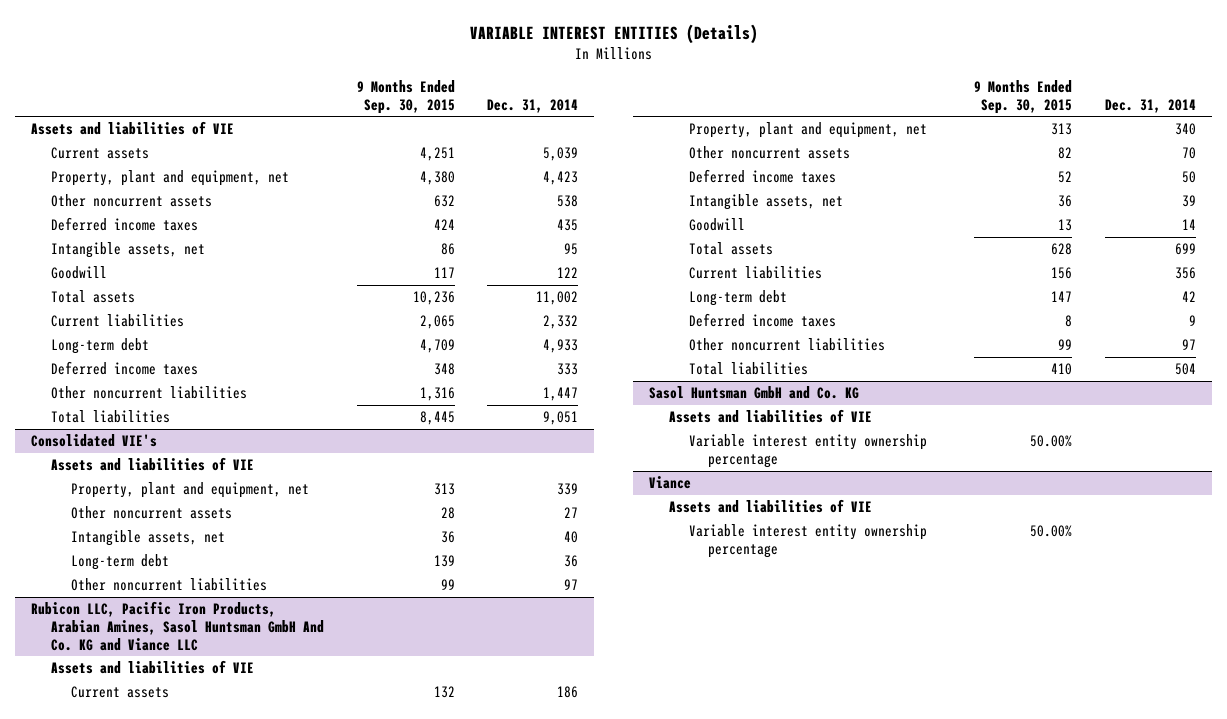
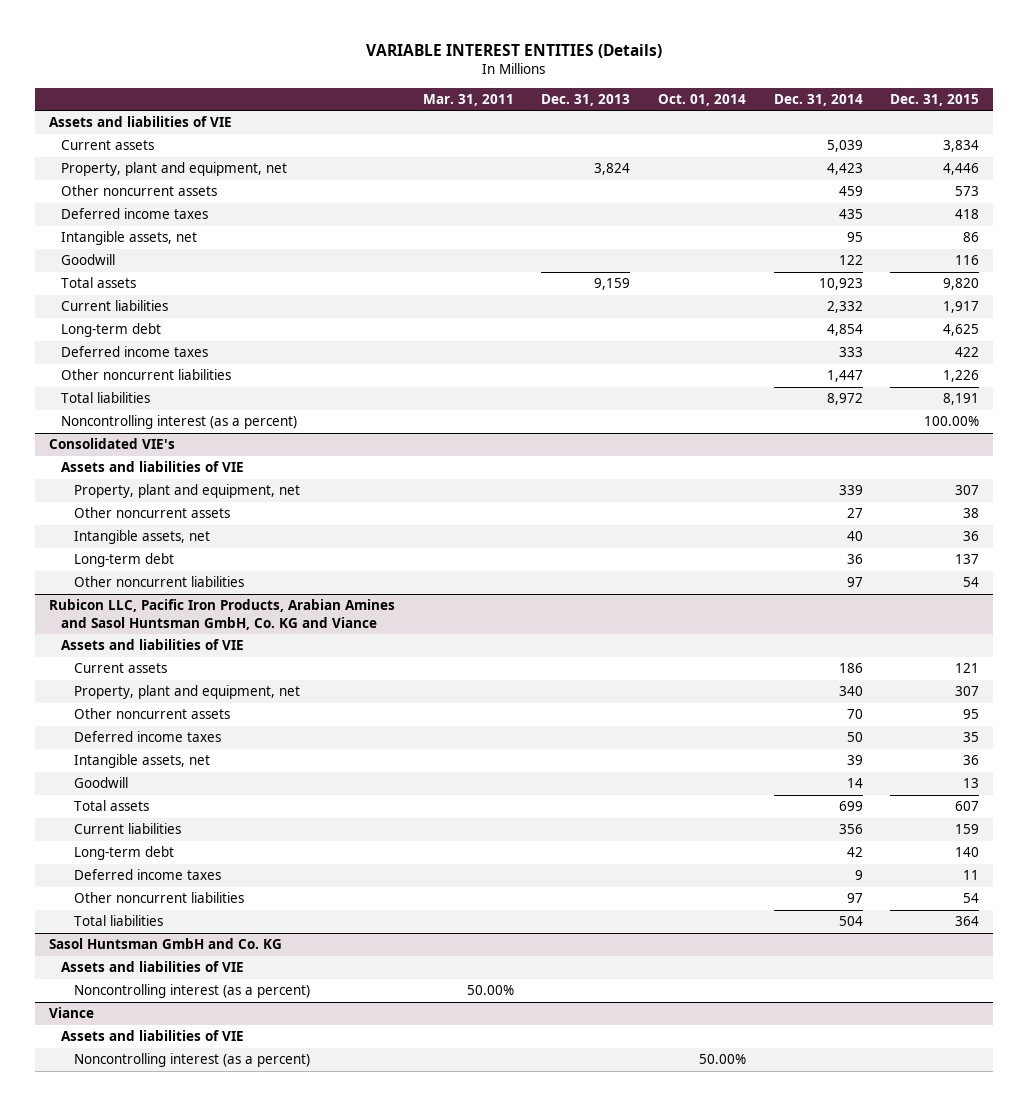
[356,80,455,114] 9 Months Ended Sep. 30, 2015 -> none
none -> [422,93,514,106] Mar. 31, 2011
none -> [541,93,631,106] Dec. 31, 2013
none -> [658,93,747,106] Oct. 01, 2014
none -> [890,93,980,106] Dec. 31, 2015
[557,195,579,208] 538 -> [838,186,863,197] 459
[536,291,579,306] 11,002 -> [818,278,863,291] 10,923
[543,339,579,354] 4,933 -> [826,324,863,337] 4,854
[543,411,579,426] 9,051 -> [826,393,863,406] 8,972
none -> [61,415,298,430] Noncontrolling interest (as a percent)
[31,601,325,651] Rubicon LLC, Pacific Iron Products, Arabian Amines, Sasol Huntsman GmbH And Co. KG and Viance LLC -> [49,599,396,630] Rubicon LLC, Pacific Iron Products, Arabian Amines and Sasol Huntsman GmbH, Co. KG and Viance
[688,434,927,468] Variable interest entity ownership percentage -> none
none -> [73,984,310,999] Noncontrolling interest (as a percent)
[688,524,927,558] Variable interest entity ownership percentage -> none
none -> [73,1053,310,1068] Noncontrolling interest (as a percent)

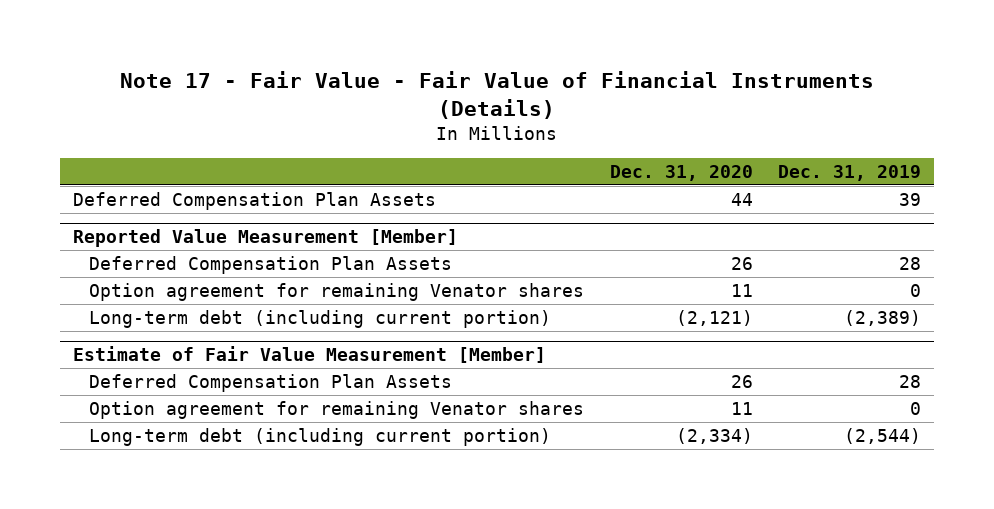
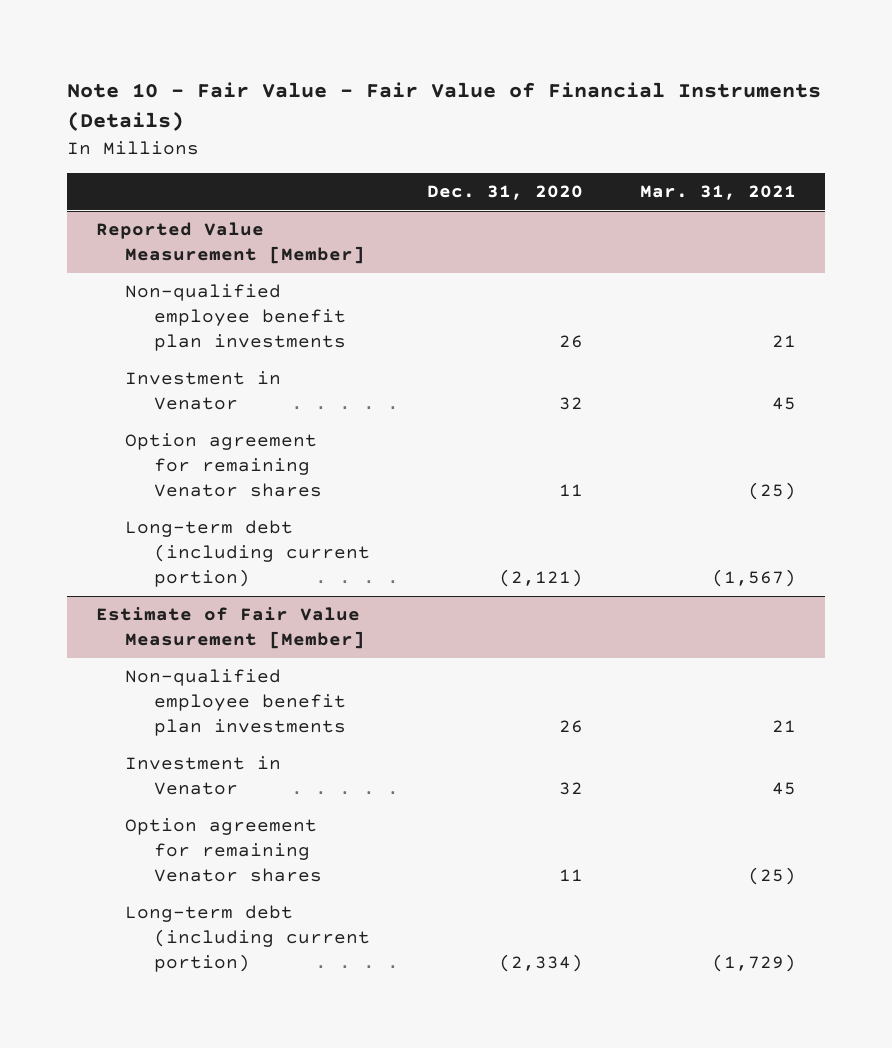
[120,71,875,119] Note 17 - Fair Value - Fair Value of Financial Instruments (Details) -> [67,82,822,132] Note 10 - Fair Value - Fair Value of Financial Instruments (Details)
[778,164,922,181] Dec. 31, 2019 -> none
none -> [640,184,797,200] Mar. 31, 2021
[73,192,437,211] Deferred Compensation Plan Assets -> none
[88,256,452,275] Deferred Compensation Plan Assets -> [125,284,347,351] Non-qualified employee benefit plan investments
none -> [125,371,282,410] Investment in Venator
[88,374,452,393] Deferred Compensation Plan Assets -> [125,669,347,736] Non-qualified employee benefit plan investments
none -> [125,756,282,795] Investment in Venator

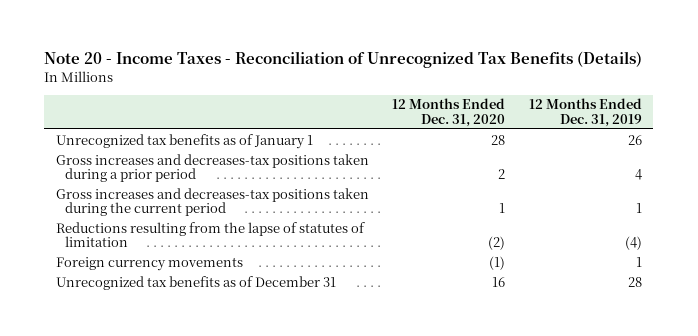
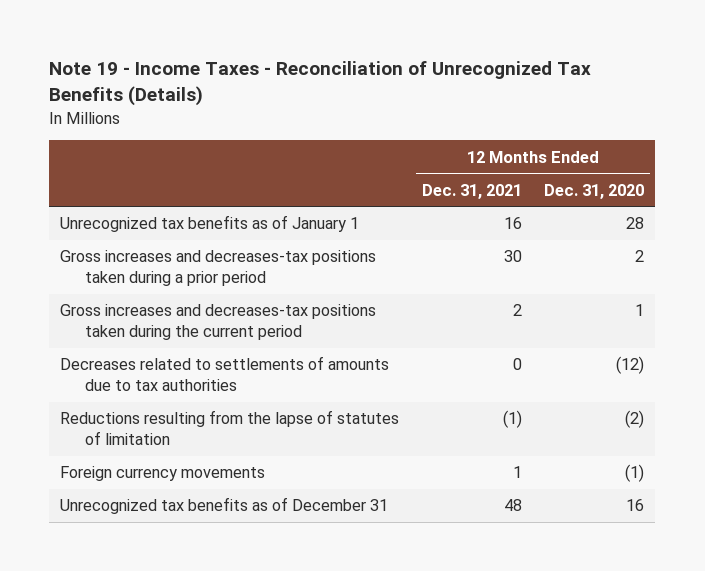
[44,51,643,69] Note 20 - Income Taxes - Reconciliation of Unrecognized Tax Benefits (Details) -> [49,61,592,107] Note 19 - Income Taxes - Reconciliation of Unrecognized Tax Benefits (Details)
[528,98,642,127] 12 Months Ended Dec. 31, 2019 -> none
none -> [421,183,522,199] Dec. 31, 2021
none -> [60,356,390,392] Decreases related to settlements of amounts due to tax authorities

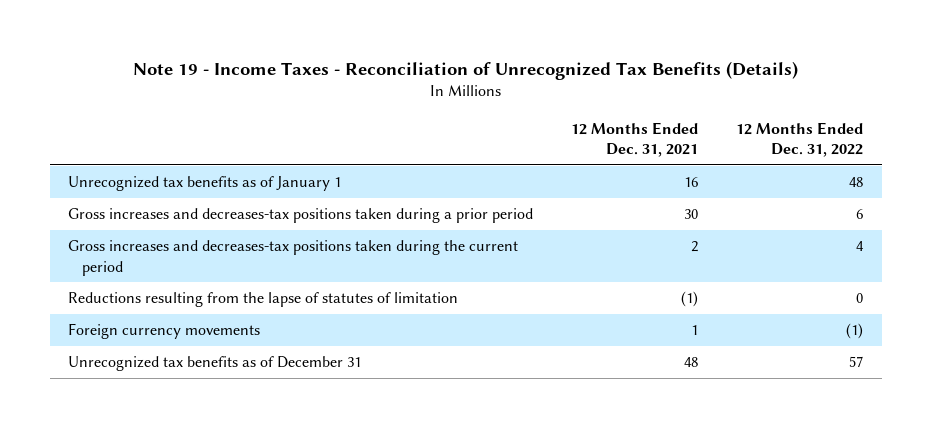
[544,183,645,199] Dec. 31, 2020 -> none
none -> [736,121,864,158] 12 Months Ended Dec. 31, 2022
[60,356,390,392] Decreases related to settlements of amounts due to tax authorities -> none

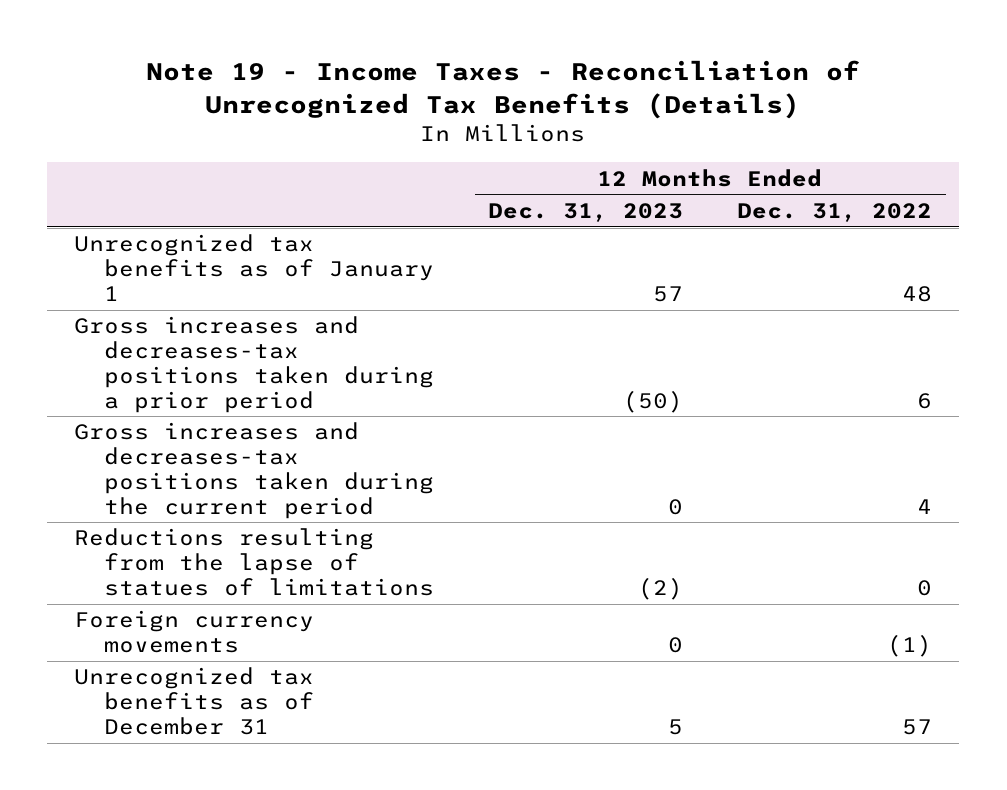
[571,121,699,158] 12 Months Ended Dec. 31, 2021 -> none
none -> [488,202,684,222] Dec. 31, 2023
[68,292,459,308] Reductions resulting from the lapse of statutes of limitation -> [74,528,435,596] Reductions resulting from the lapse of statues of limitations

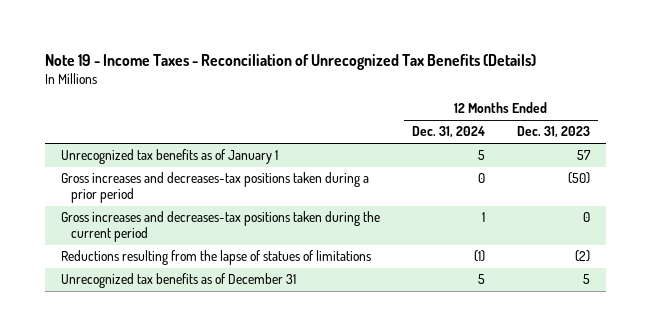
[737,202,933,222] Dec. 31, 2022 -> none
none -> [412,126,486,139] Dec. 31, 2024
[74,610,315,654] Foreign currency movements -> none

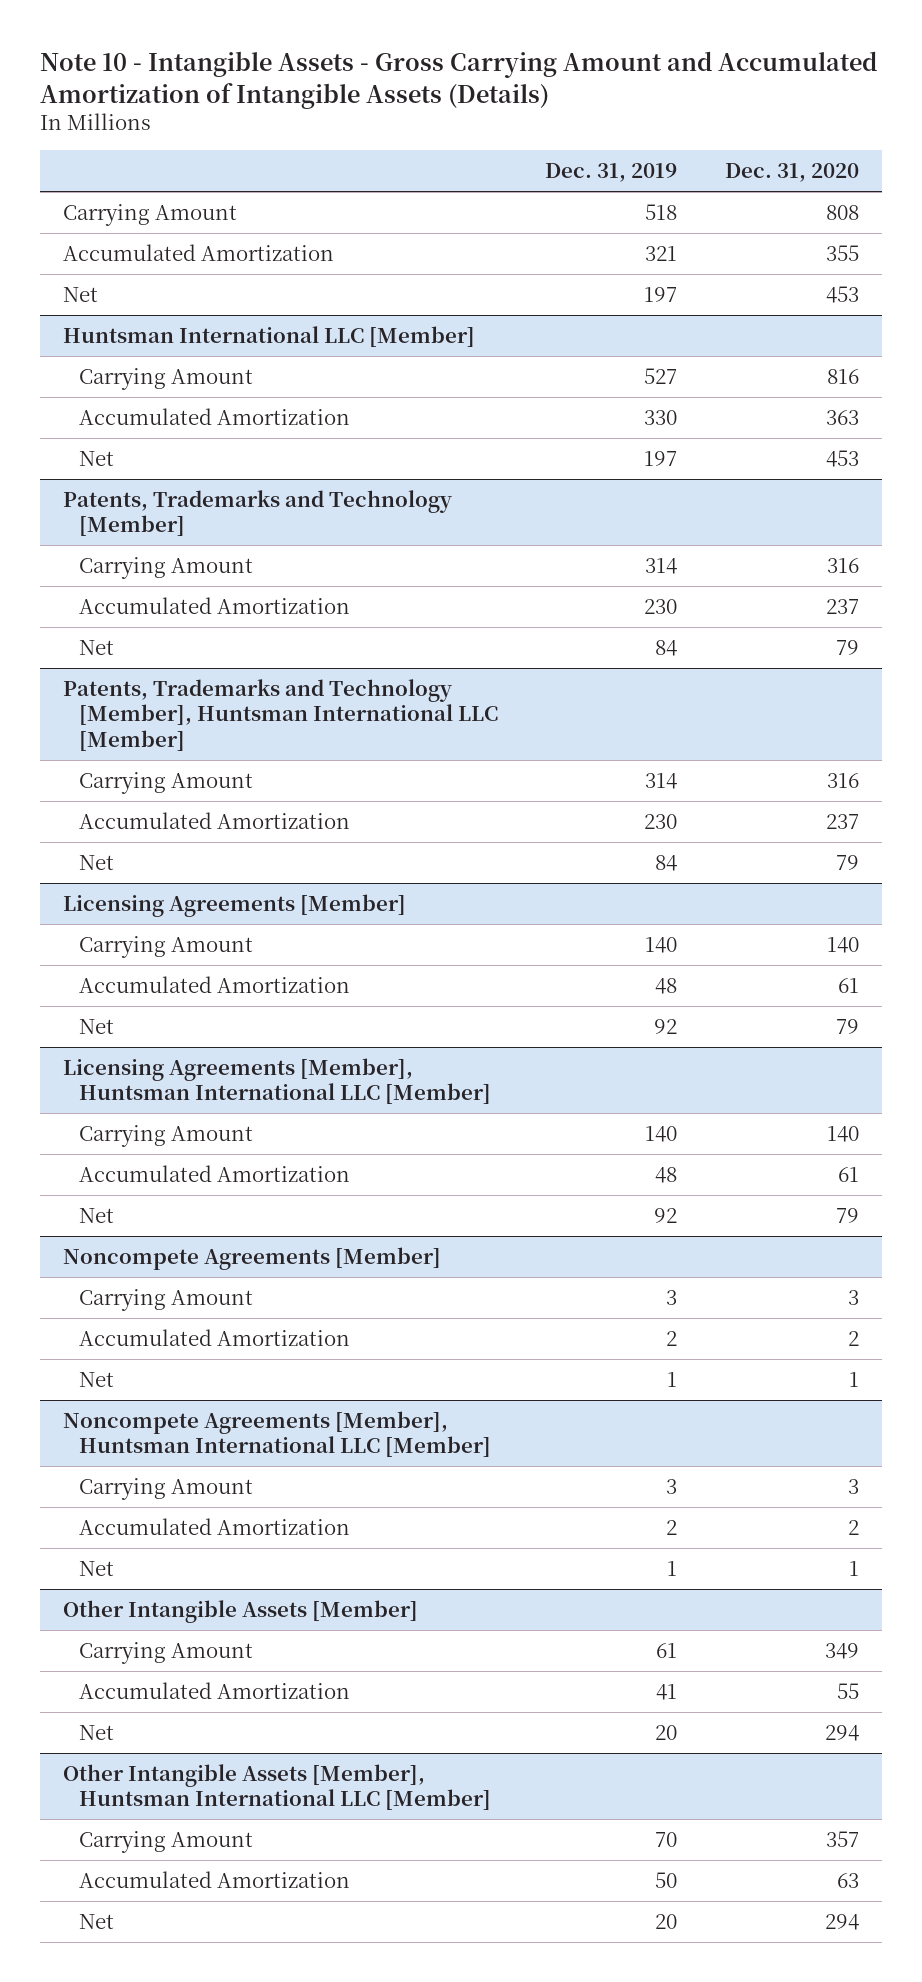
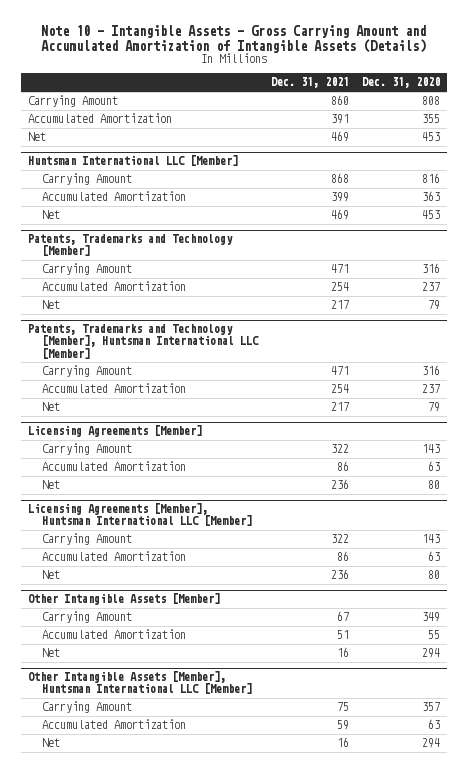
[545,163,678,183] Dec. 31, 2019 -> none
none -> [271,77,350,89] Dec. 31, 2021
[826,936,859,953] 140 -> [422,444,441,454] 143
[837,977,859,993] 61 -> [428,461,441,472] 63
[835,1018,859,1034] 79 -> [428,480,441,490] 80
[63,1246,442,1270] Noncompete Agreements [Member] -> none
[79,1288,254,1311] Carrying Amount -> none
[79,1328,351,1346] Accumulated Amortization -> none
[79,1371,115,1387] Net -> none
[63,1410,492,1458] Noncompete Agreements [Member], Huntsman International LLC [Member] -> none
[79,1477,254,1500] Carrying Amount -> none
[79,1517,351,1535] Accumulated Amortization -> none
[79,1560,115,1576] Net -> none
[826,1125,859,1142] 140 -> [422,534,441,544] 143
[837,1166,859,1182] 61 -> [428,551,441,562] 63
[835,1207,859,1223] 79 -> [428,570,441,580] 80

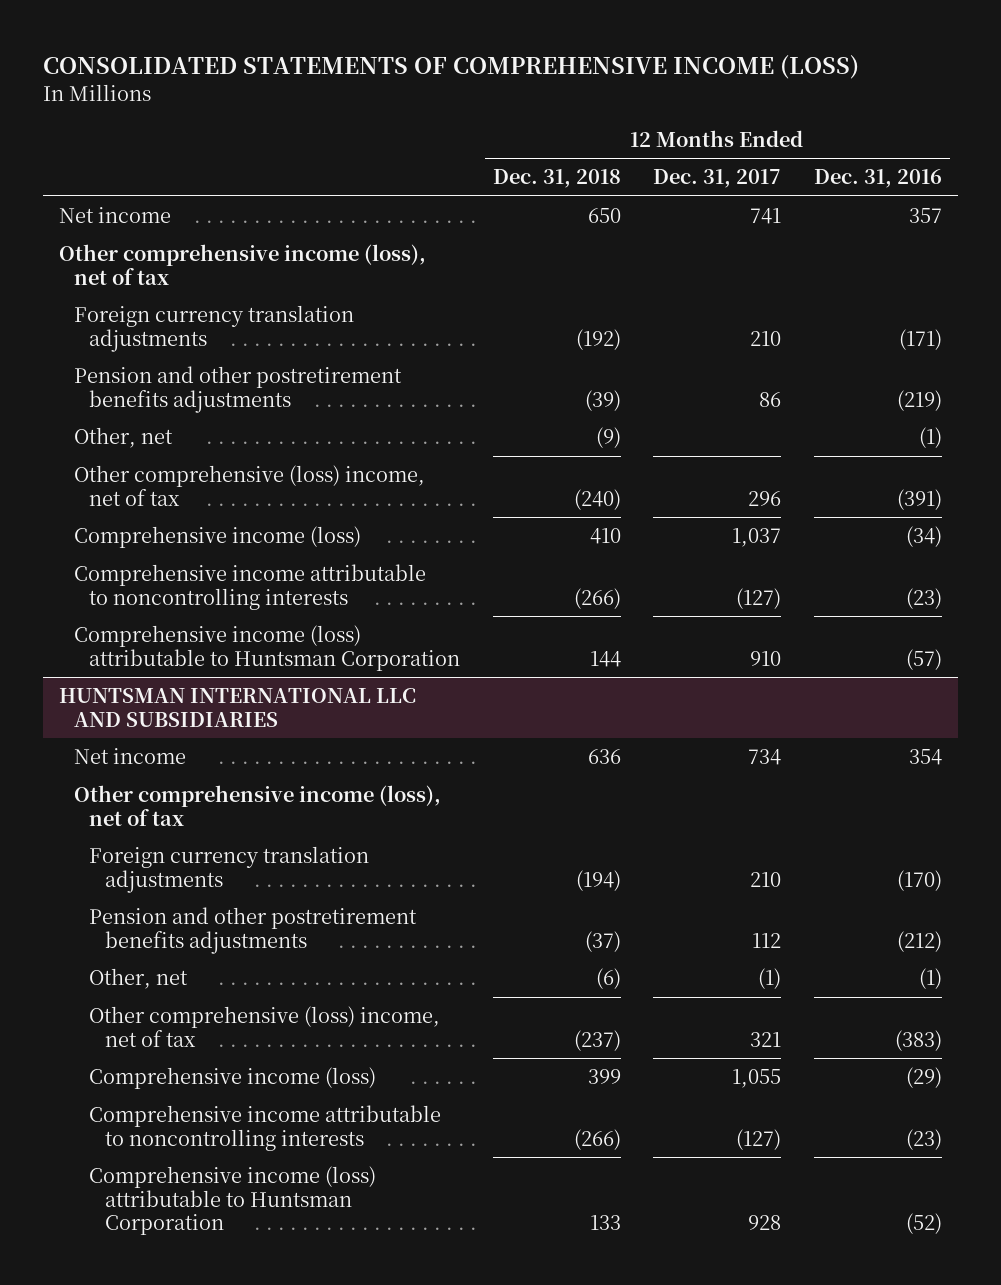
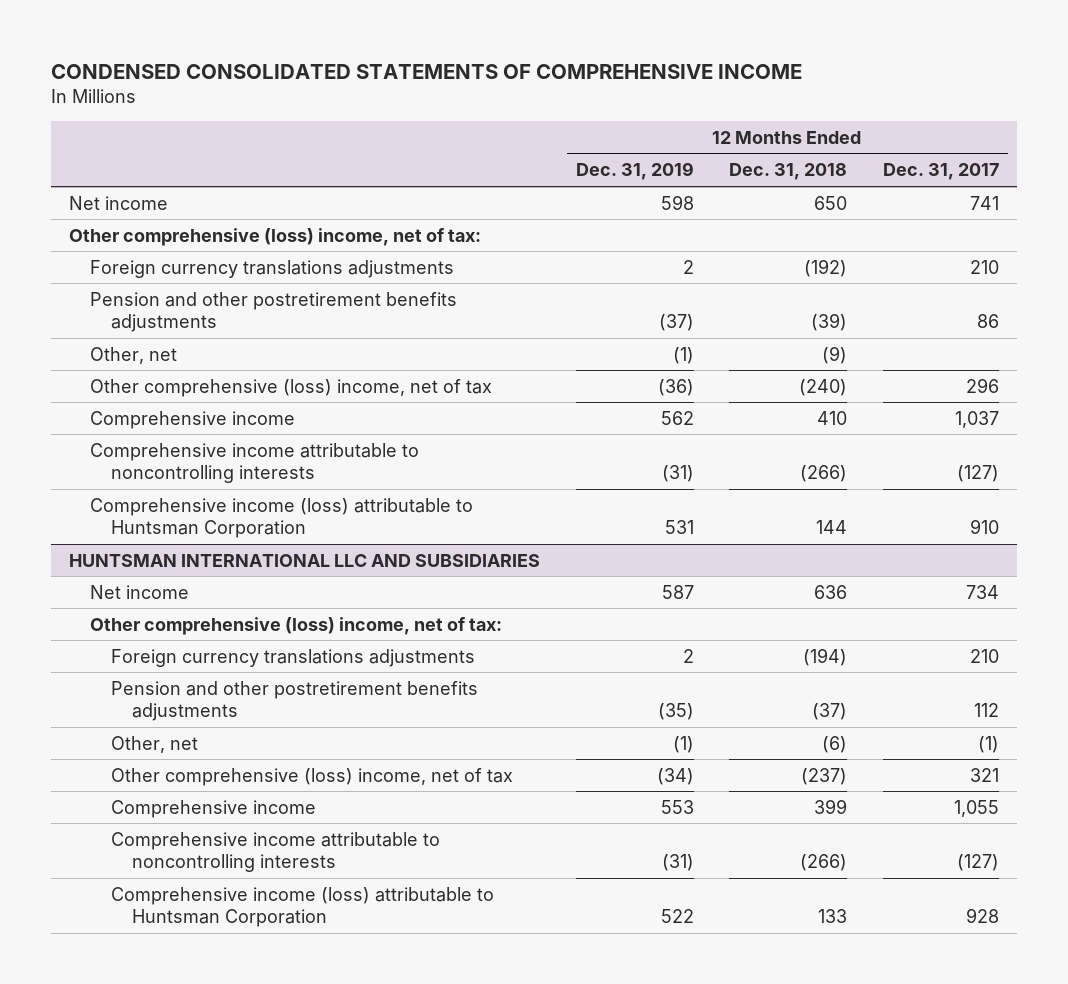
[42,54,859,79] CONSOLIDATED STATEMENTS OF COMPREHENSIVE INCOME (LOSS) -> [51,64,803,80] CONDENSED CONSOLIDATED STATEMENTS OF COMPREHENSIVE INCOME
[813,169,942,189] Dec. 31, 2016 -> none
none -> [575,162,694,181] Dec. 31, 2019
[59,244,427,285] Other comprehensive income (loss), net of tax -> [68,227,481,246] Other comprehensive (loss) income, net of tax:
[74,305,355,352] Foreign currency translation adjustments -> [89,259,454,278] Foreign currency translations adjustments
[74,526,362,549] Comprehensive income (loss) -> [89,410,295,429] Comprehensive income
[74,785,442,826] Other comprehensive income (loss), net of tax -> [89,616,502,635] Other comprehensive (loss) income, net of tax:
[89,846,370,893] Foreign currency translation adjustments -> [110,648,475,667] Foreign currency translations adjustments
[89,1067,377,1090] Comprehensive income (loss) -> [110,799,316,818] Comprehensive income

